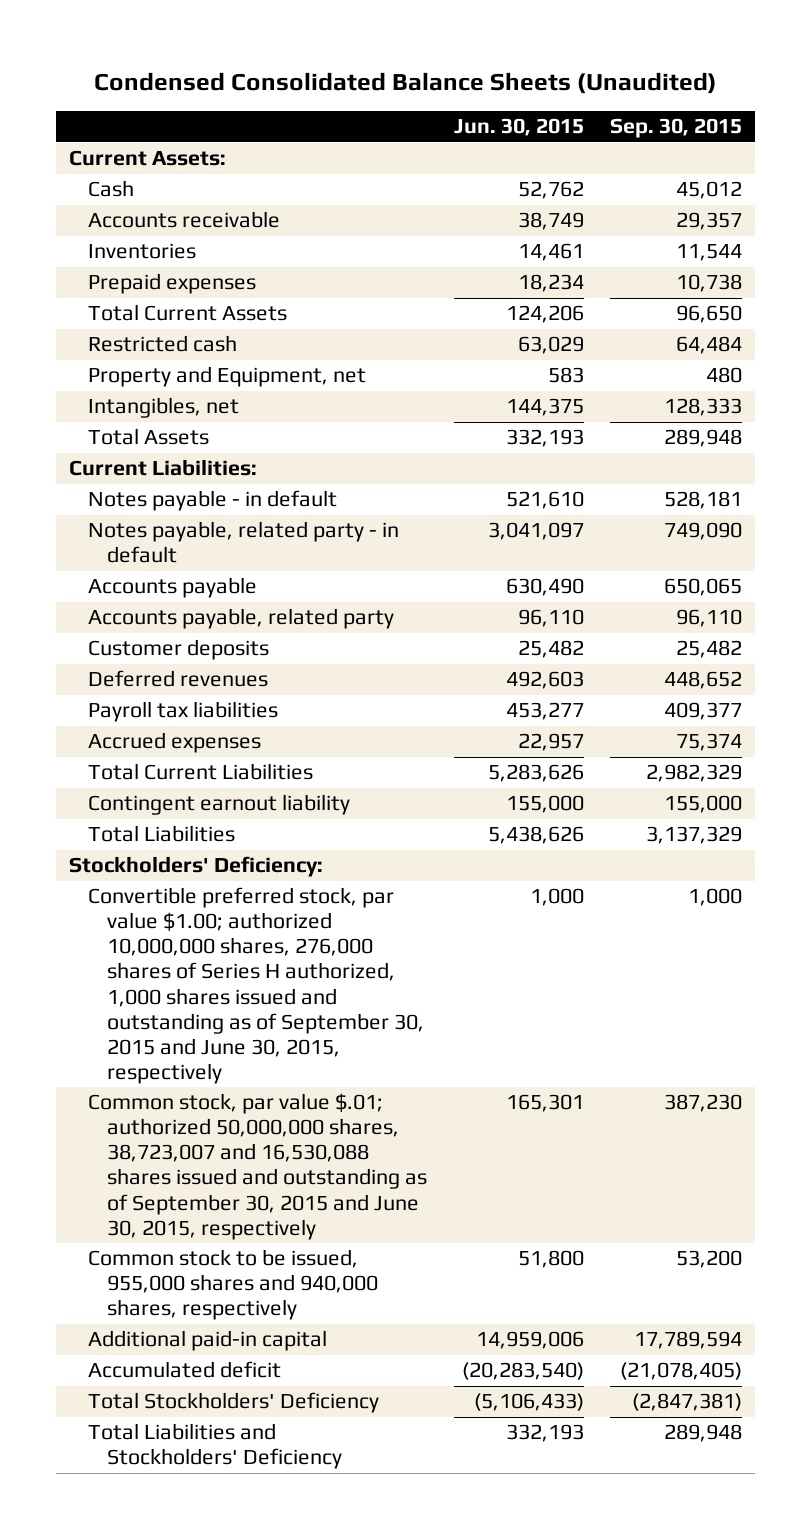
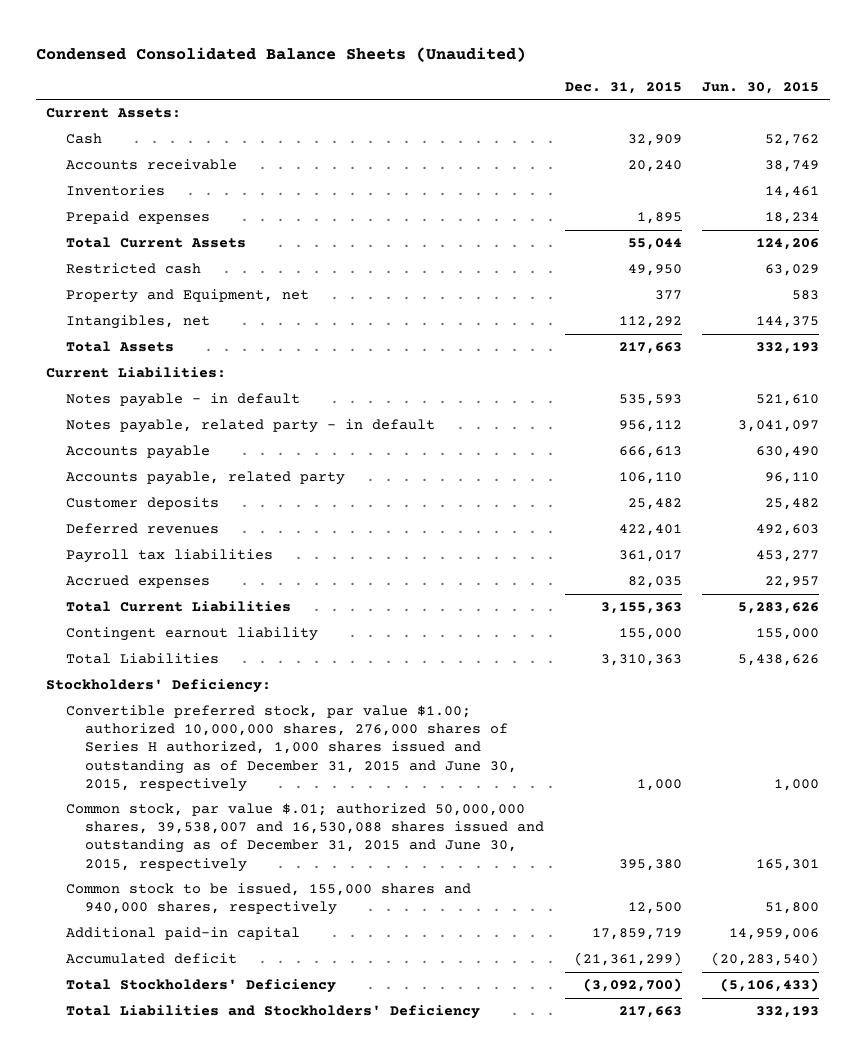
[609,118,742,139] Sep. 30, 2015 -> none
none -> [564,82,682,95] Dec. 31, 2015
[88,887,425,1084] Convertible preferred stock, par value $1.00; authorized 10,000,000 shares, 276,000 shares of Series H authorized, 1,000 shares issued and outstanding as of September 30, 2015 and June 30, 2015, respectively -> [65,705,518,792] Convertible preferred stock, par value $1.00; authorized 10,000,000 shares, 276,000 shares of Series H authorized, 1,000 shares issued and outstanding as of December 31, 2015 and June 30, 2015, respectively
[88,1093,428,1240] Common stock, par value $.01; authorized 50,000,000 shares, 38,723,007 and 16,530,088 shares issued and outstanding as of September 30, 2015 and June 30, 2015, respectively -> [65,803,545,872] Common stock, par value $.01; authorized 50,000,000 shares, 39,538,007 and 16,530,088 shares issued and outstanding as of December 31, 2015 and June 30, 2015, respectively
[88,1249,379,1321] Common stock to be issued, 955,000 shares and 940,000 shares, respectively -> [65,883,471,916] Common stock to be issued, 155,000 shares and 940,000 shares, respectively

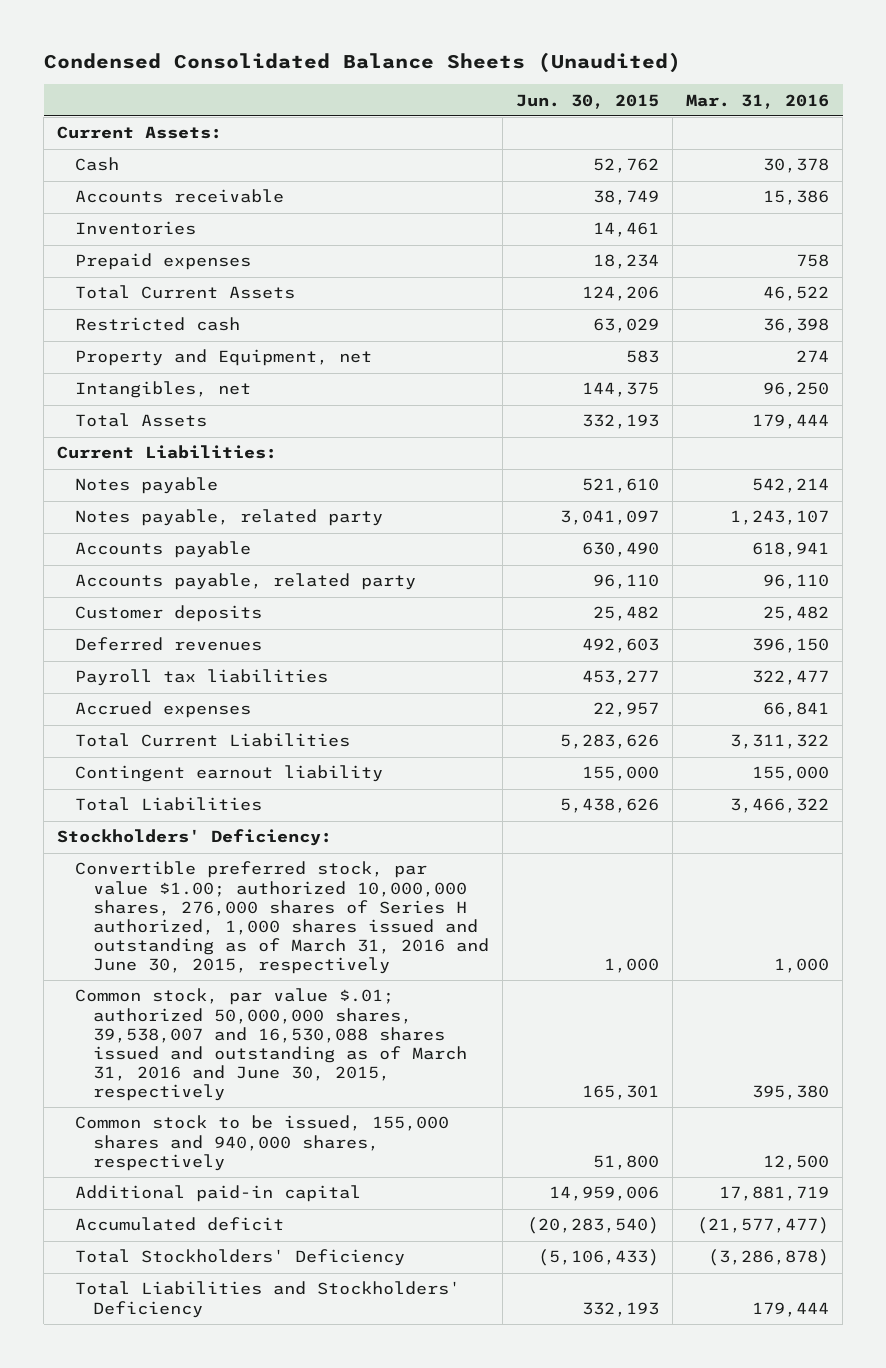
[564,82,682,95] Dec. 31, 2015 -> none
none -> [686,93,830,109] Mar. 31, 2016
[65,393,300,408] Notes payable - in default -> [75,477,219,495] Notes payable
[65,419,435,434] Notes payable, related party - in default -> [75,509,384,527] Notes payable, related party
[65,705,518,792] Convertible preferred stock, par value $1.00; authorized 10,000,000 shares, 276,000 shares of Series H authorized, 1,000 shares issued and outstanding as of December 31, 2015 and June 30, 2015, respectively -> [75,861,490,975] Convertible preferred stock, par value $1.00; authorized 10,000,000 shares, 276,000 shares of Series H authorized, 1,000 shares issued and outstanding as of March 31, 2016 and June 30, 2015, respectively
[65,803,545,872] Common stock, par value $.01; authorized 50,000,000 shares, 39,538,007 and 16,530,088 shares issued and outstanding as of December 31, 2015 and June 30, 2015, respectively -> [75,988,468,1102] Common stock, par value $.01; authorized 50,000,000 shares, 39,538,007 and 16,530,088 shares issued and outstanding as of March 31, 2016 and June 30, 2015, respectively

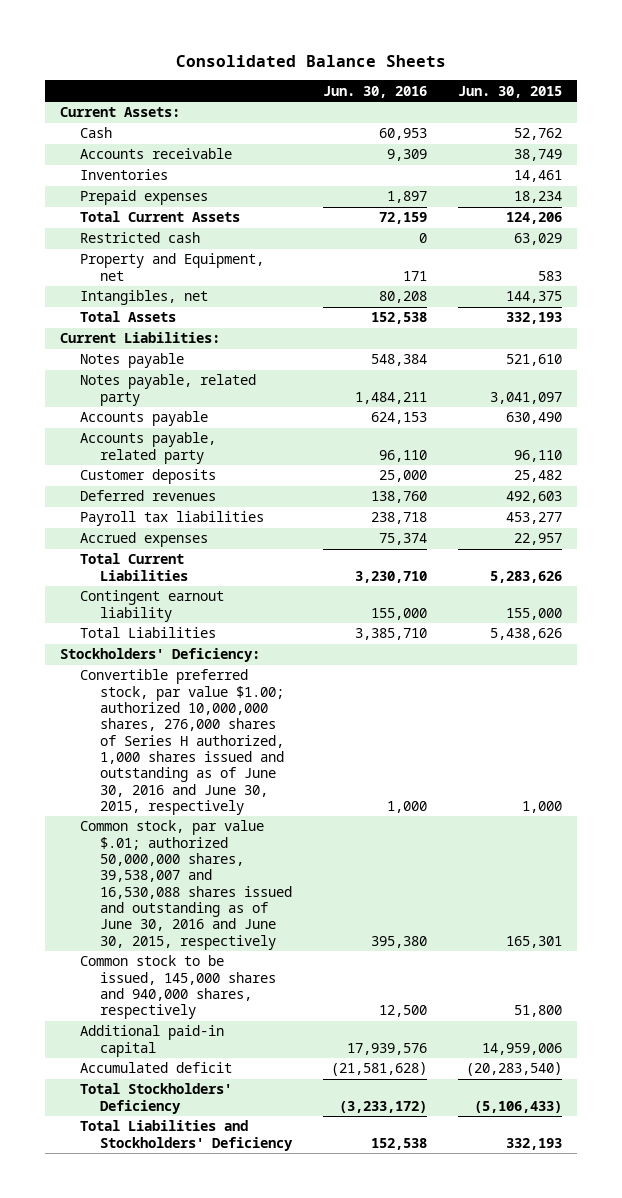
[43,52,681,74] Condensed Consolidated Balance Sheets (Unaudited) -> [176,54,447,67] Consolidated Balance Sheets
[686,93,830,109] Mar. 31, 2016 -> none
none -> [322,85,427,98] Jun. 30, 2016
[75,861,490,975] Convertible preferred stock, par value $1.00; authorized 10,000,000 shares, 276,000 shares of Series H authorized, 1,000 shares issued and outstanding as of March 31, 2016 and June 30, 2015, respectively -> [80,669,284,815] Convertible preferred stock, par value $1.00; authorized 10,000,000 shares, 276,000 shares of Series H authorized, 1,000 shares issued and outstanding as of June 30, 2016 and June 30, 2015, respectively
[75,988,468,1102] Common stock, par value $.01; authorized 50,000,000 shares, 39,538,007 and 16,530,088 shares issued and outstanding as of March 31, 2016 and June 30, 2015, respectively -> [80,820,292,950] Common stock, par value $.01; authorized 50,000,000 shares, 39,538,007 and 16,530,088 shares issued and outstanding as of June 30, 2016 and June 30, 2015, respectively
[75,1115,450,1171] Common stock to be issued, 155,000 shares and 940,000 shares, respectively -> [80,955,276,1020] Common stock to be issued, 145,000 shares and 940,000 shares, respectively

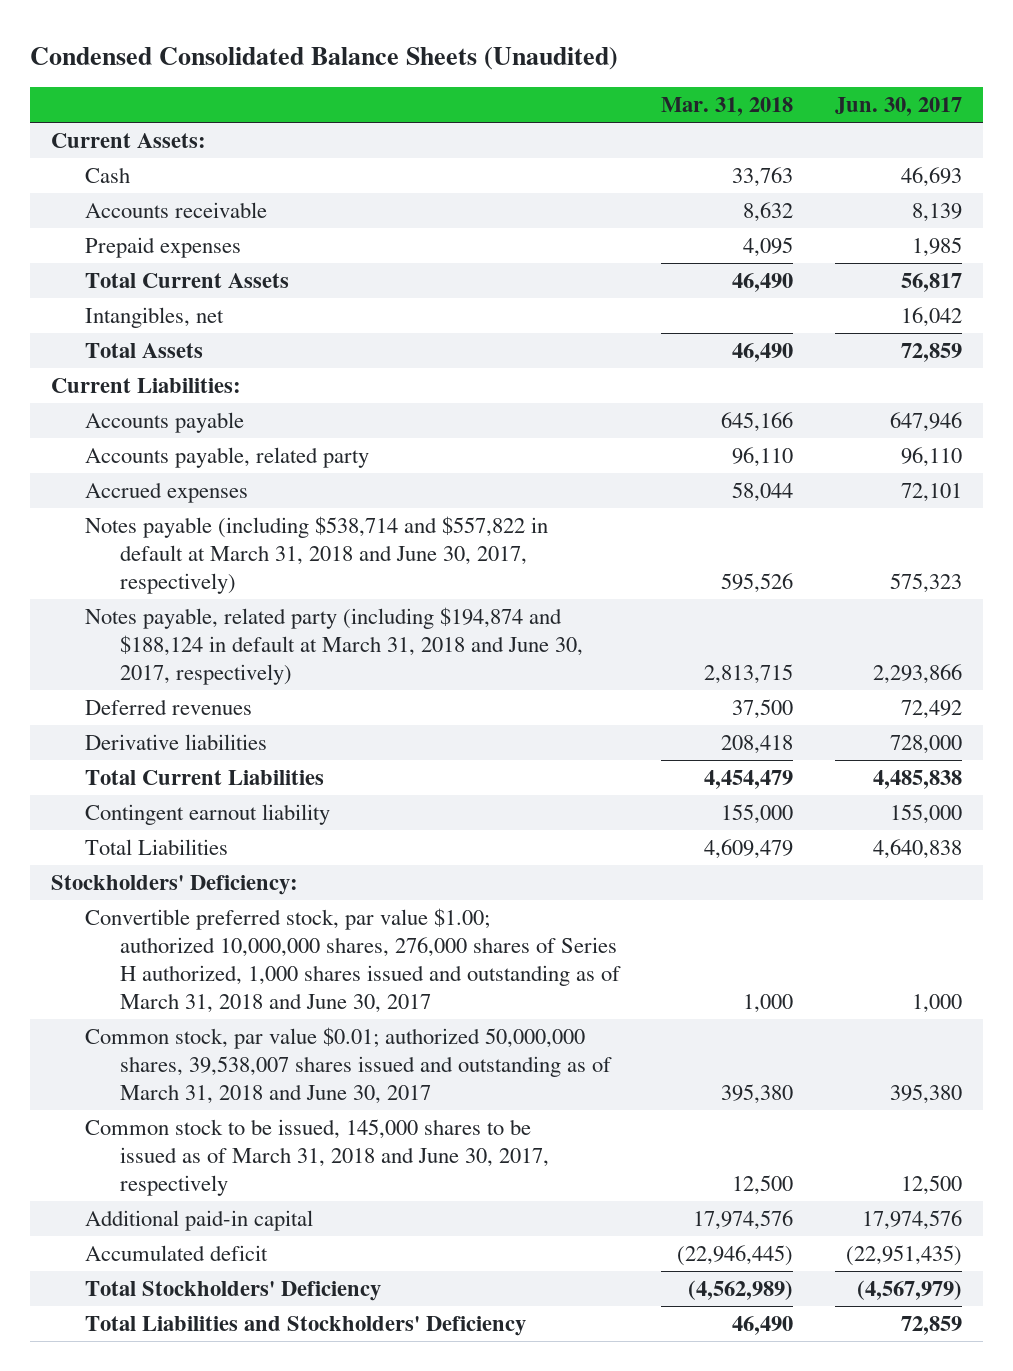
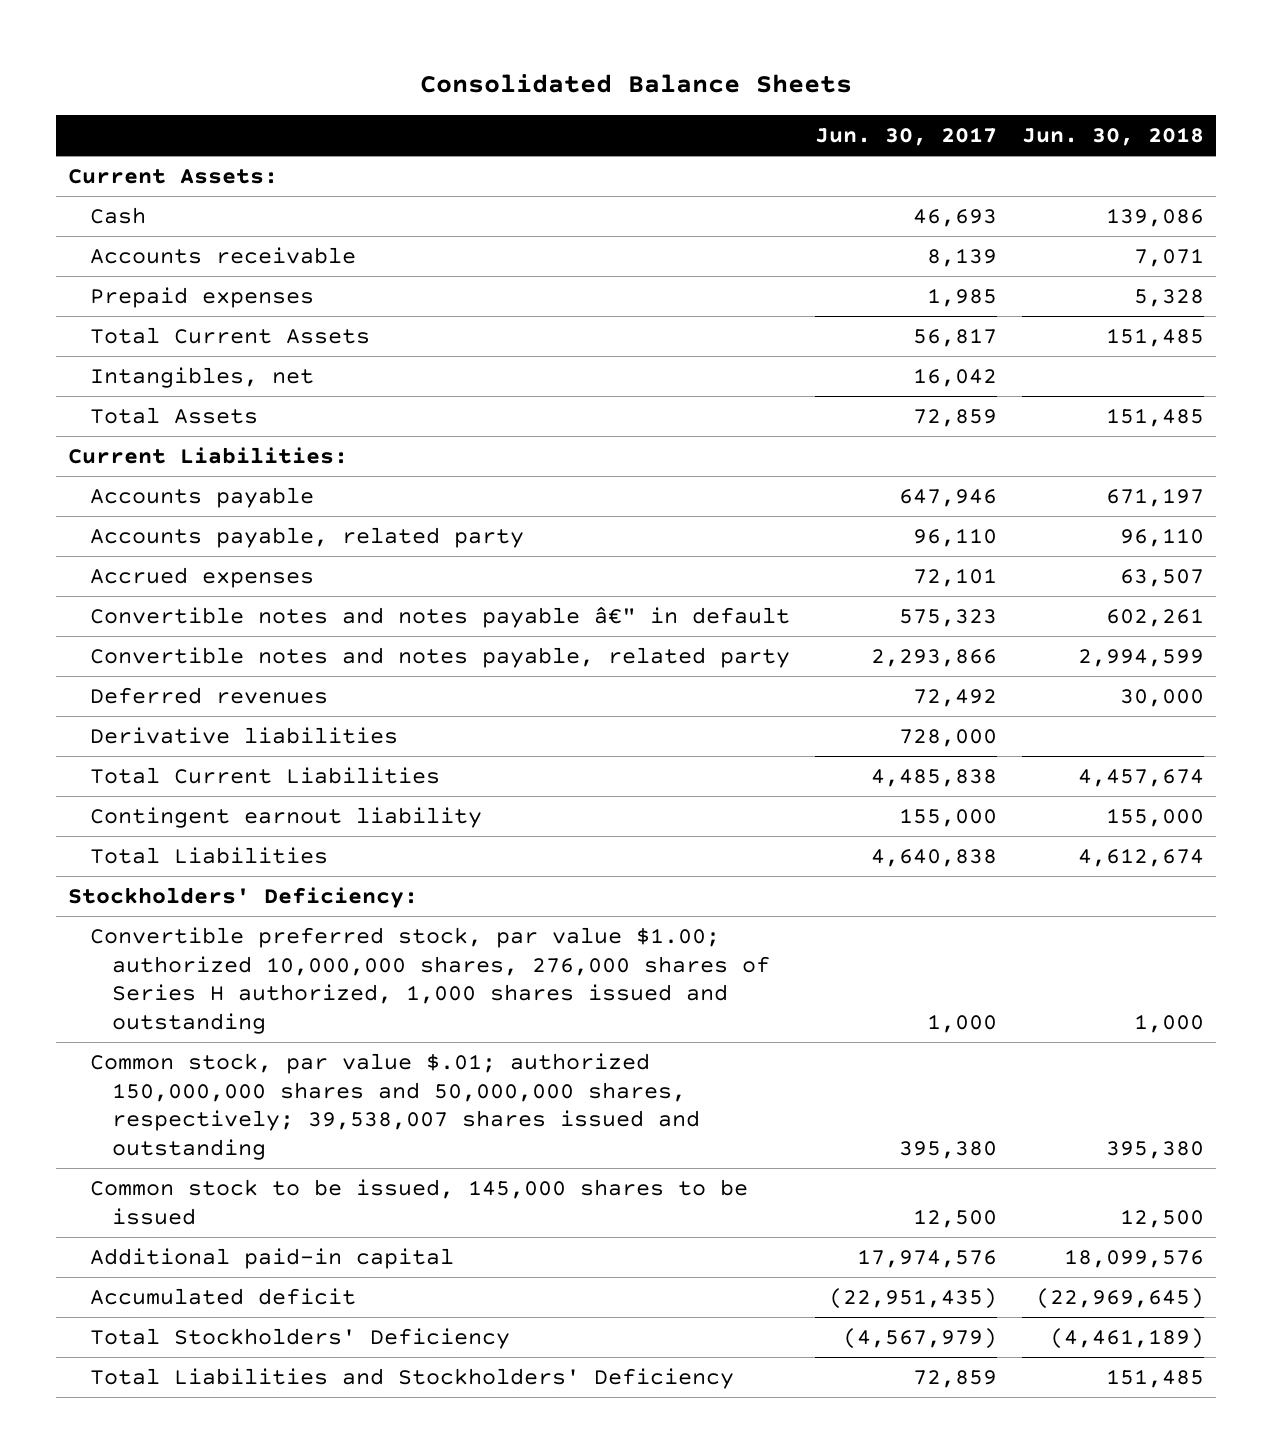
[29,46,618,70] Condensed Consolidated Balance Sheets (Unaudited) -> [420,73,853,93] Consolidated Balance Sheets
[661,97,794,117] Mar. 31, 2018 -> none
none -> [1021,127,1204,147] Jun. 30, 2018
[85,515,549,594] Notes payable (including $538,714 and $557,822 in default at March 31, 2018 and June 30, 2017, respectively) -> [90,605,791,628] Convertible notes and notes payable â€" in default
[85,606,583,685] Notes payable, related party (including $194,874 and $188,124 in default at March 31, 2018 and June 30, 2017, respectively) -> [90,646,791,668] Convertible notes and notes payable, related party
[85,907,621,1013] Convertible preferred stock, par value $1.00; authorized 10,000,000 shares, 276,000 shares of Series H authorized, 1,000 shares issued and outstanding as of March 31, 2018 and June 30, 2017 -> [90,926,771,1035] Convertible preferred stock, par value $1.00; authorized 10,000,000 shares, 276,000 shares of Series H authorized, 1,000 shares issued and outstanding
[85,1026,612,1104] Common stock, par value $0.01; authorized 50,000,000 shares, 39,538,007 shares issued and outstanding as of March 31, 2018 and June 30, 2017 -> [90,1052,701,1161] Common stock, par value $.01; authorized 150,000,000 shares and 50,000,000 shares, respectively; 39,538,007 shares issued and outstanding
[85,1118,549,1196] Common stock to be issued, 145,000 shares to be issued as of March 31, 2018 and June 30, 2017, respectively -> [90,1178,749,1225] Common stock to be issued, 145,000 shares to be issued

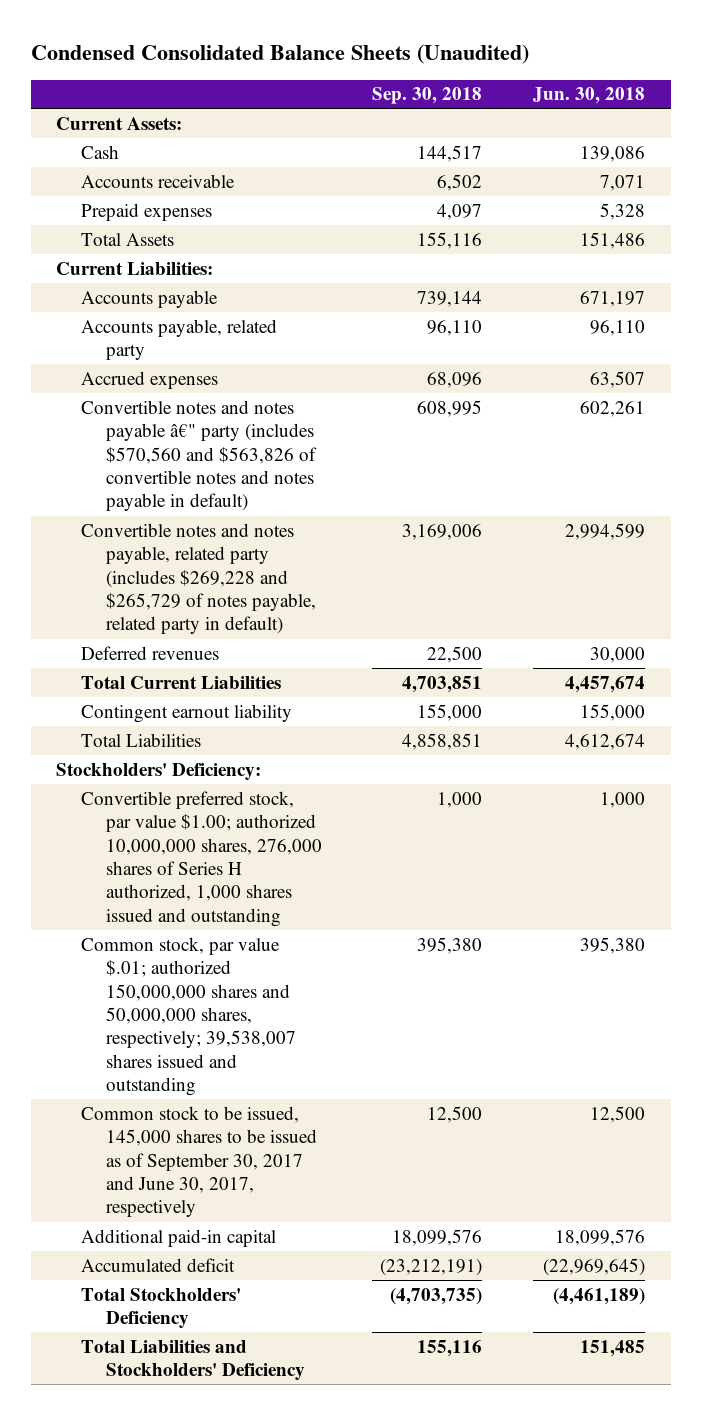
[420,73,853,93] Consolidated Balance Sheets -> [30,44,529,65] Condensed Consolidated Balance Sheets (Unaudited)
[815,127,998,147] Jun. 30, 2017 -> none
none -> [372,87,483,105] Sep. 30, 2018
[90,366,315,388] Intangibles, net -> none
[90,406,259,424] Total Assets -> none
[90,326,371,344] Total Current Assets -> [80,232,174,246] Total Assets
[1105,327,1204,347] 151,485 -> [580,231,646,249] 151,486
[90,605,791,628] Convertible notes and notes payable â€" in default -> [80,399,317,512] Convertible notes and notes payable â€" party (includes $570,560 and $563,826 of convertible notes and notes payable in default)
[90,646,791,668] Convertible notes and notes payable, related party -> [80,522,316,635] Convertible notes and notes payable, related party (includes $269,228 and $265,729 of notes payable, related party in default)
[90,726,399,744] Derivative liabilities -> none
[90,1178,749,1225] Common stock to be issued, 145,000 shares to be issued -> [80,1105,317,1218] Common stock to be issued, 145,000 shares to be issued as of September 30, 2017 and June 30, 2017, respectively

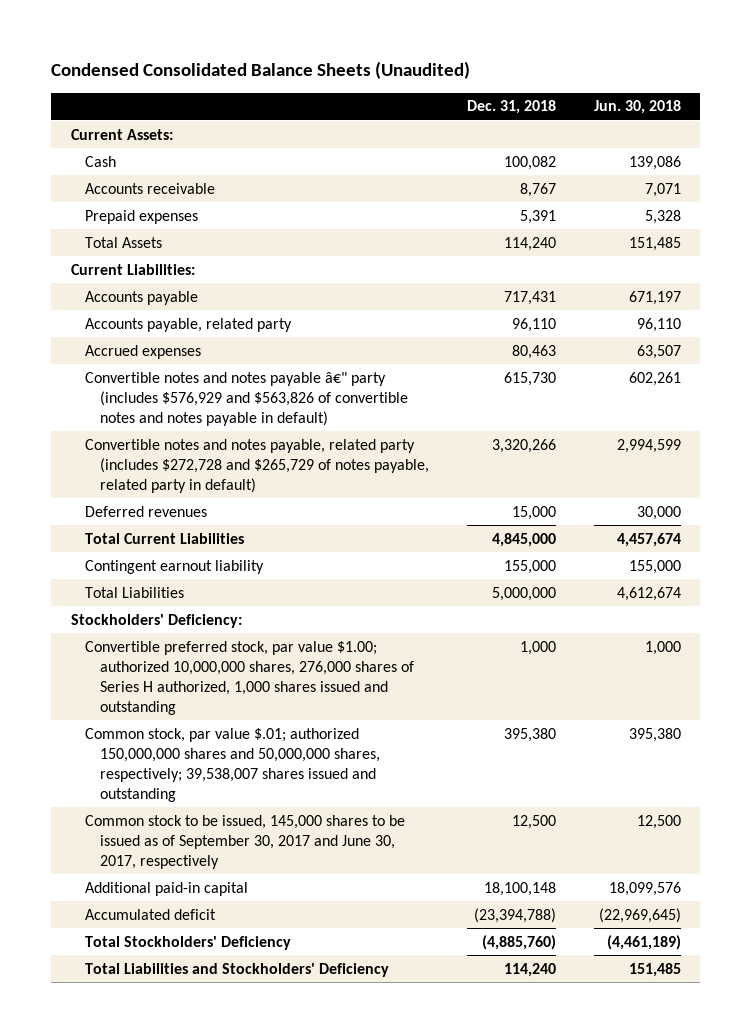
[372,87,483,105] Sep. 30, 2018 -> none
none -> [467,100,557,115] Dec. 31, 2018
[580,231,646,249] 151,486 -> [629,236,682,251] 151,485
[80,399,317,512] Convertible notes and notes payable â€" party (includes $570,560 and $563,826 of convertible notes and notes payable in default) -> [85,371,409,427] Convertible notes and notes payable â€" party (includes $576,929 and $563,826 of convertible notes and notes payable in default)
[80,522,316,635] Convertible notes and notes payable, related party (includes $269,228 and $265,729 of notes payable, related party in default) -> [85,438,430,494] Convertible notes and notes payable, related party (includes $272,728 and $265,729 of notes payable, related party in default)

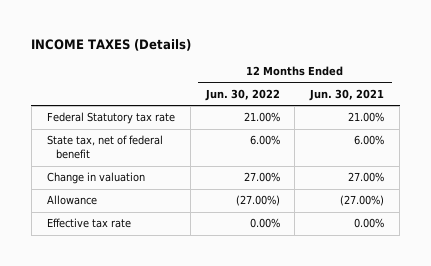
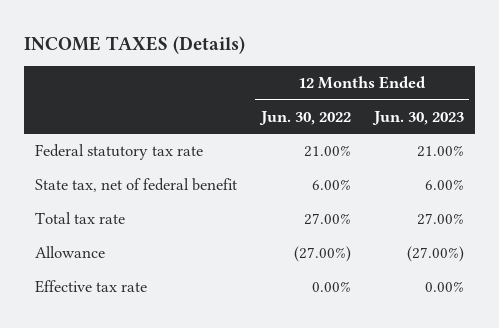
[309,88,385,101] Jun. 30, 2021 -> none
none -> [371,111,464,126] Jun. 30, 2023
[46,112,175,125] Federal Statutory tax rate -> [35,144,204,161] Federal statutory tax rate
[46,172,145,185] Change in valuation -> [35,212,126,225] Total tax rate

